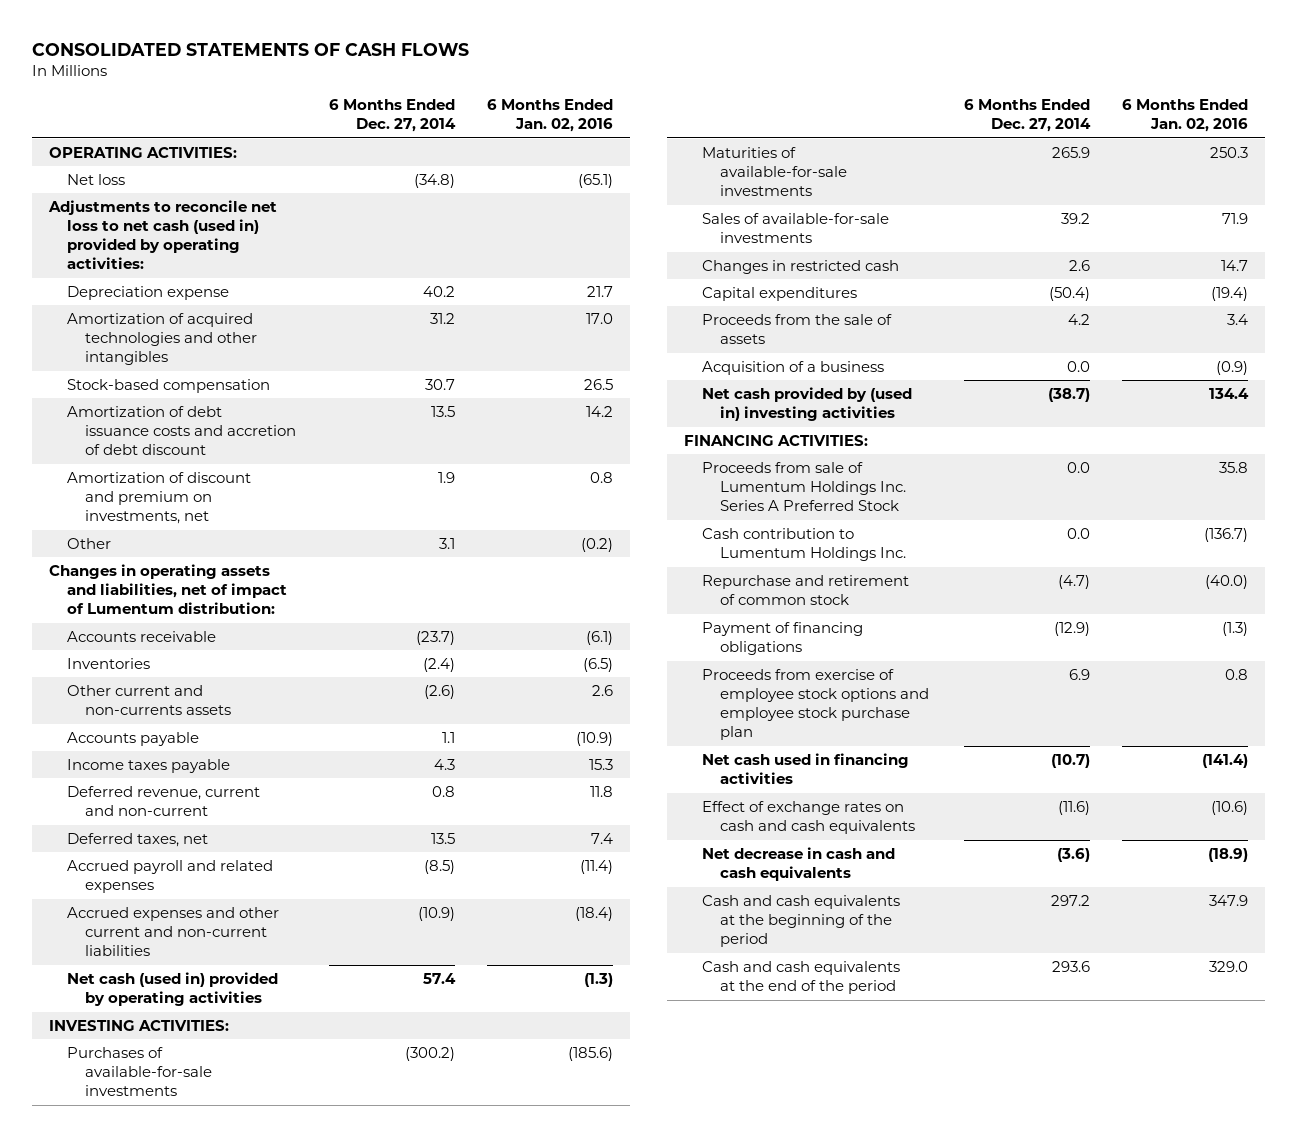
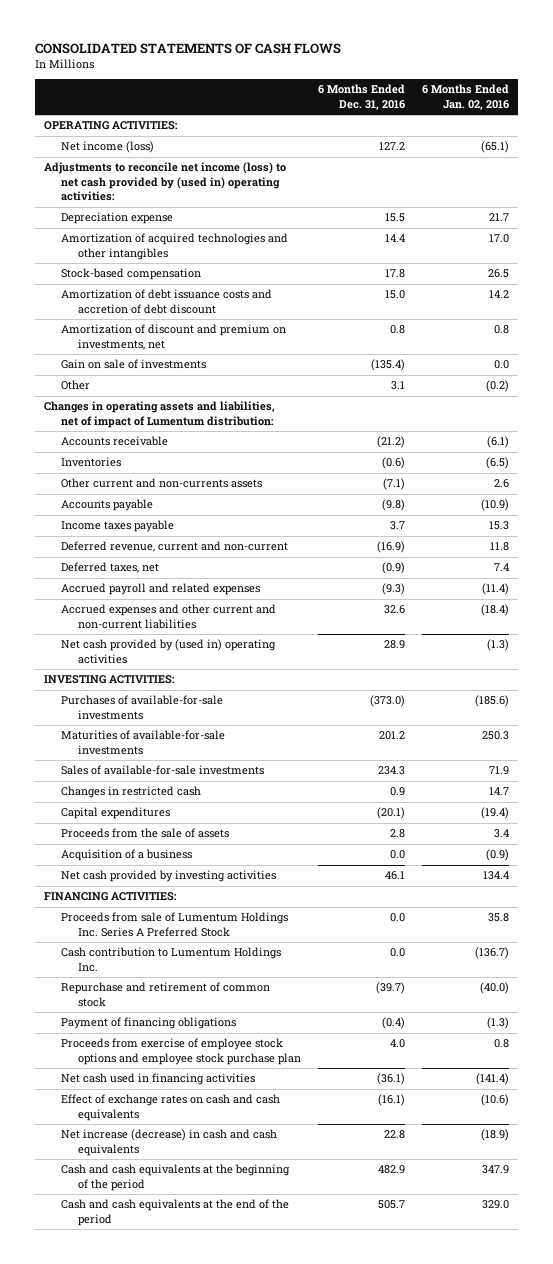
[328,99,456,133] 6 Months Ended Dec. 27, 2014 -> none
none -> [318,84,406,110] 6 Months Ended Dec. 31, 2016
[66,174,125,186] Net loss -> [61,141,155,154] Net income (loss)
[47,200,277,270] Adjustments to reconcile net loss to net cash (used in) provided by operating activities: -> [43,162,286,202] Adjustments to reconcile net income (loss) to net cash provided by (used in) operating activities:
none -> [61,359,207,370] Gain on sale of investments
[66,972,278,1007] Net cash (used in) provided by operating activities -> [61,639,277,664] Net cash provided by (used in) operating activities
[701,387,912,422] Net cash provided by (used in) investing activities -> [61,870,277,883] Net cash provided by investing activities
[701,847,895,882] Net decrease in cash and cash equivalents -> [61,1129,278,1156] Net increase (decrease) in cash and cash equivalents

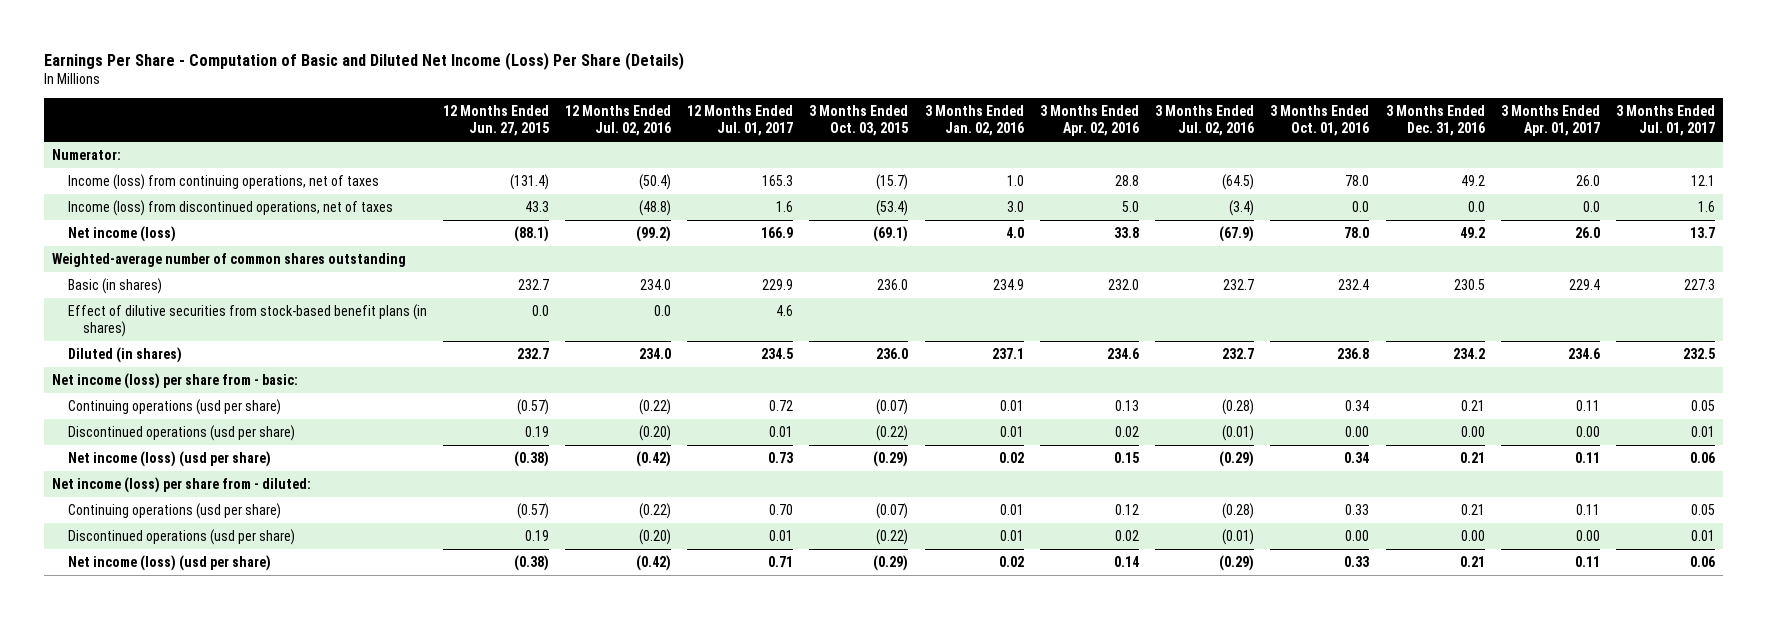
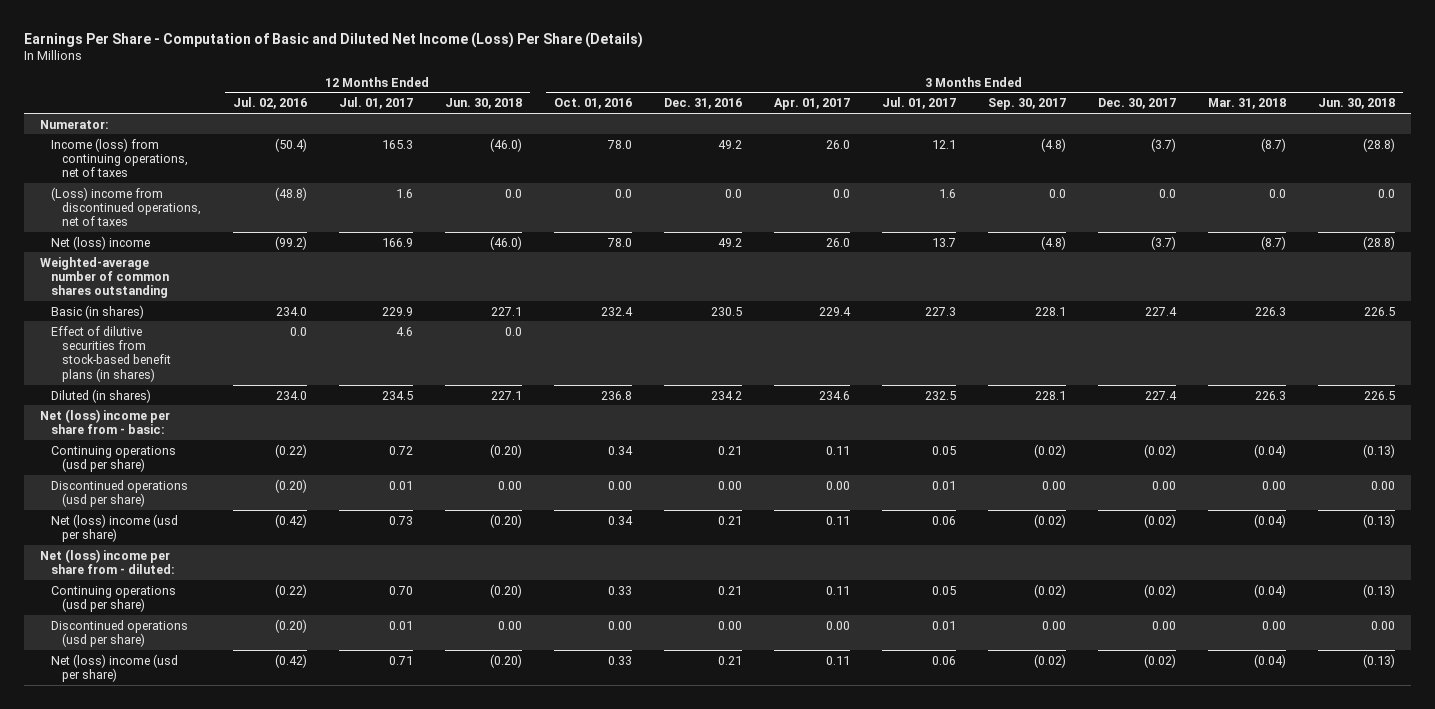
[442,105,549,137] 12 Months Ended Jun. 27, 2015 -> none
[809,105,909,137] 3 Months Ended Oct. 03, 2015 -> none
[924,105,1024,137] 3 Months Ended Jan. 02, 2016 -> none
[1039,105,1139,137] 3 Months Ended Apr. 02, 2016 -> none
[1155,105,1255,137] 3 Months Ended Jul. 02, 2016 -> none
none -> [444,98,522,110] Jun. 30, 2018
none -> [987,98,1066,111] Sep. 30, 2017
none -> [1097,98,1176,110] Dec. 30, 2017
none -> [1207,98,1286,110] Mar. 31, 2018
none -> [1317,98,1395,110] Jun. 30, 2018
[67,199,393,216] Income (loss) from discontinued operations, net of taxes -> [51,186,201,227] (Loss) income from discontinued operations, net of taxes
[67,225,176,242] Net income (loss) -> [51,235,151,250] Net (loss) income
[52,372,299,389] Net income (loss) per share from - basic: -> [40,408,171,434] Net (loss) income per share from - basic:
[67,450,271,467] Net income (loss) (usd per share) -> [51,513,179,542] Net (loss) income (usd per share)
[52,476,312,493] Net income (loss) per share from - diluted: -> [40,548,176,574] Net (loss) income per share from - diluted:
[67,554,271,571] Net income (loss) (usd per share) -> [51,653,179,682] Net (loss) income (usd per share)

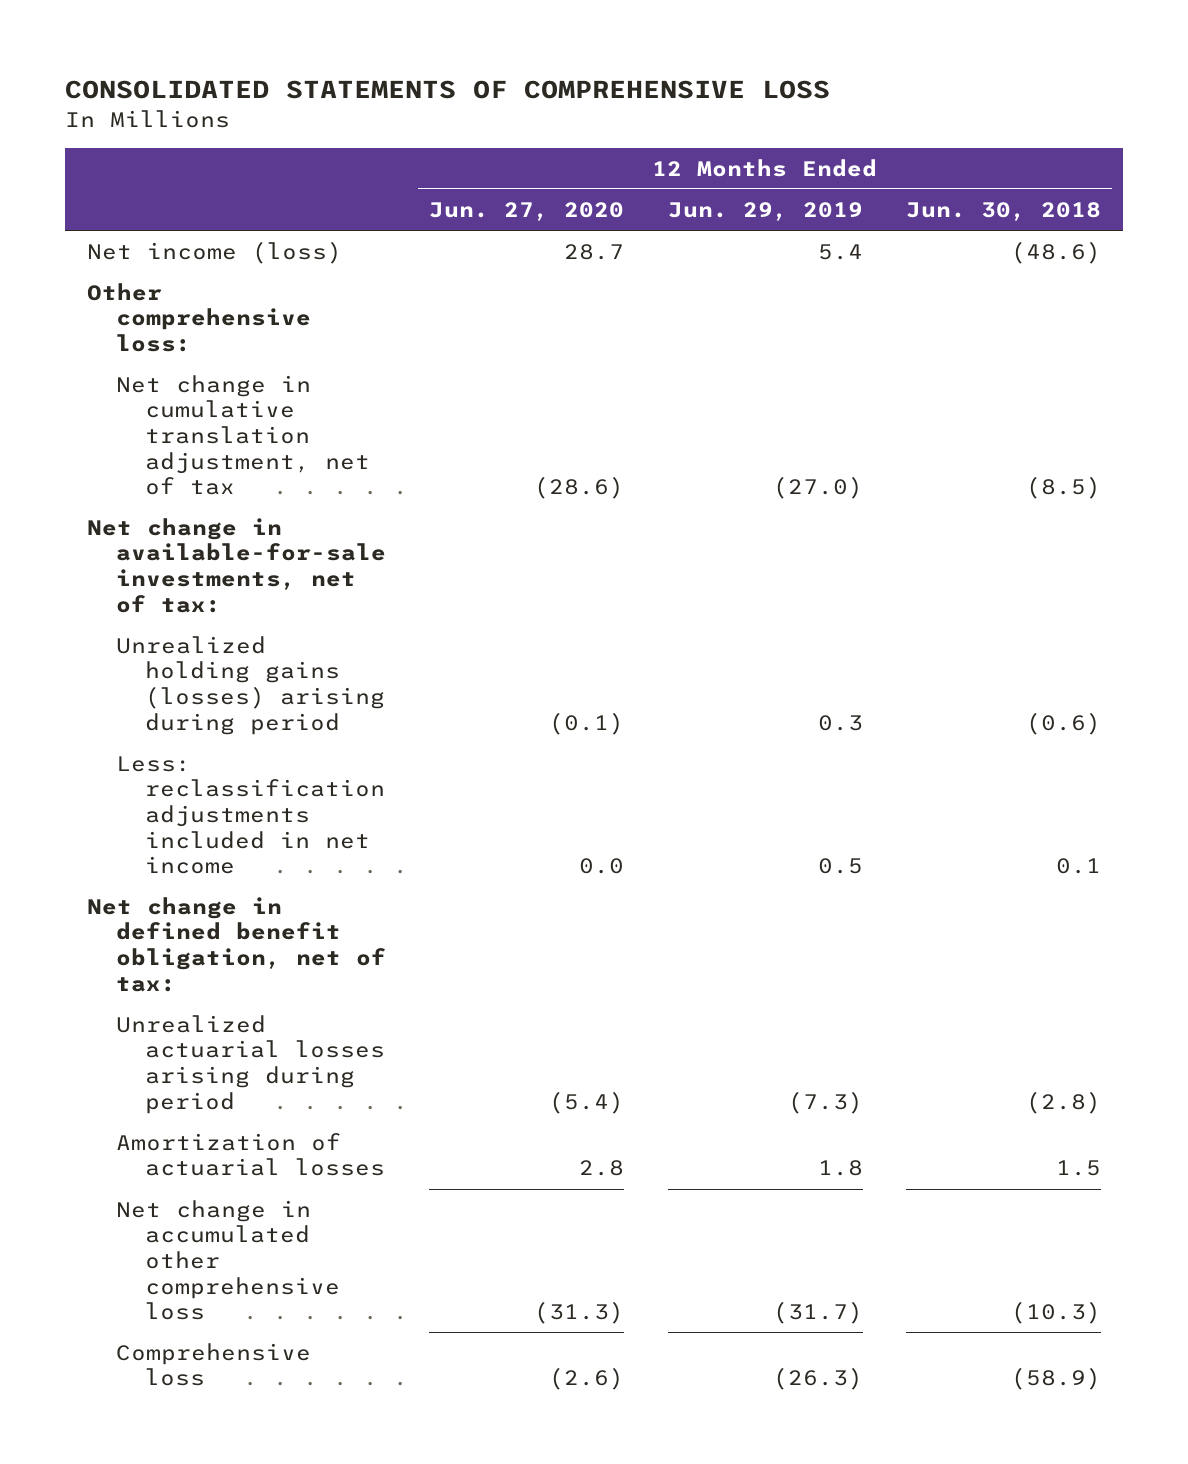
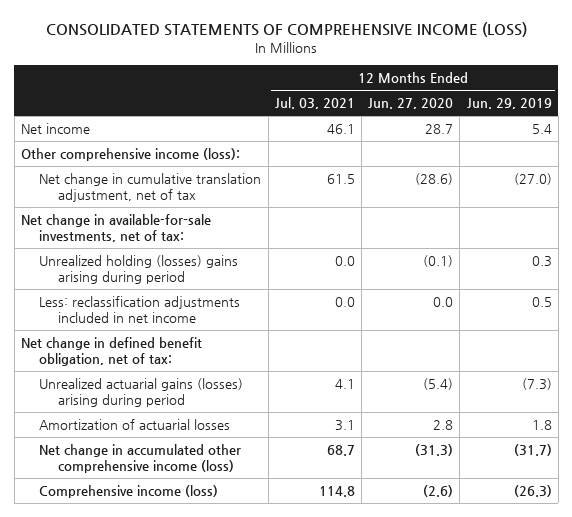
[65,80,831,100] CONSOLIDATED STATEMENTS OF COMPREHENSIVE LOSS -> [46,22,528,38] CONSOLIDATED STATEMENTS OF COMPREHENSIVE INCOME (LOSS)
[905,201,1101,221] Jun. 30, 2018 -> none
none -> [274,97,355,110] Jul. 03, 2021
[86,240,342,264] Net income (loss) -> [20,123,90,135] Net income
[86,282,311,353] Other comprehensive loss: -> [20,148,240,162] Other comprehensive income (loss):
[115,635,385,735] Unrealized holding gains (losses) arising during period -> [39,255,239,285] Unrealized holding (losses) gains arising during period
[115,1014,385,1114] Unrealized actuarial losses arising during period -> [39,378,244,408] Unrealized actuarial gains (losses) arising during period
[115,1199,340,1321] Net change in accumulated other comprehensive loss -> [39,444,242,474] Net change in accumulated other comprehensive income (loss)
[115,1342,311,1387] Comprehensive loss -> [39,485,219,499] Comprehensive income (loss)

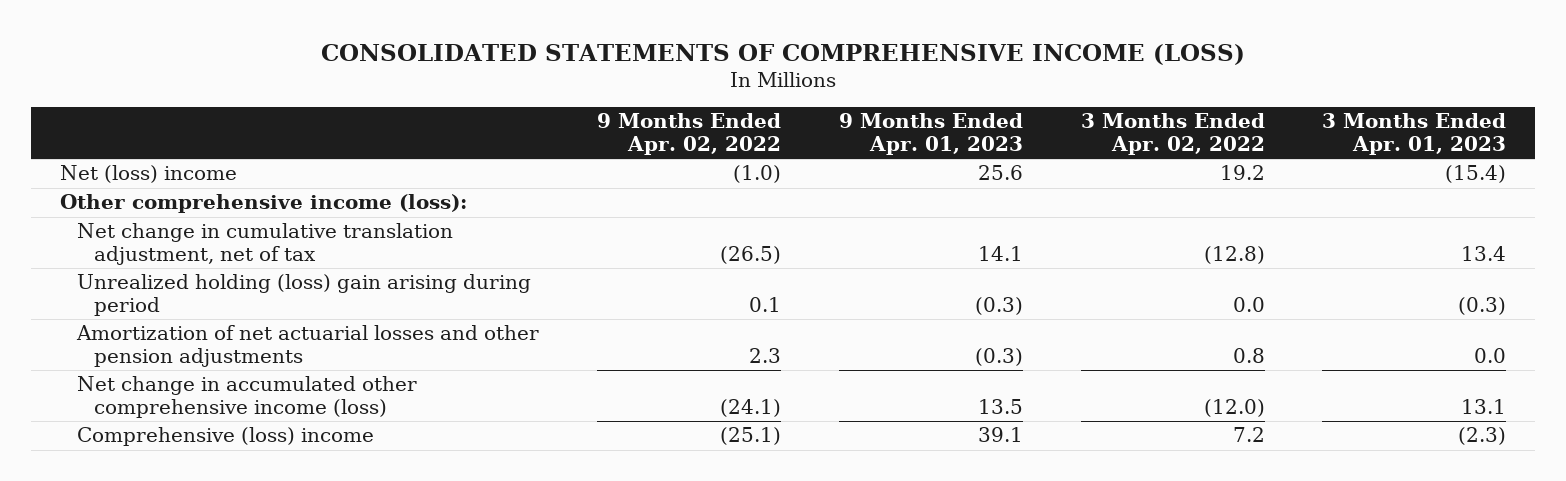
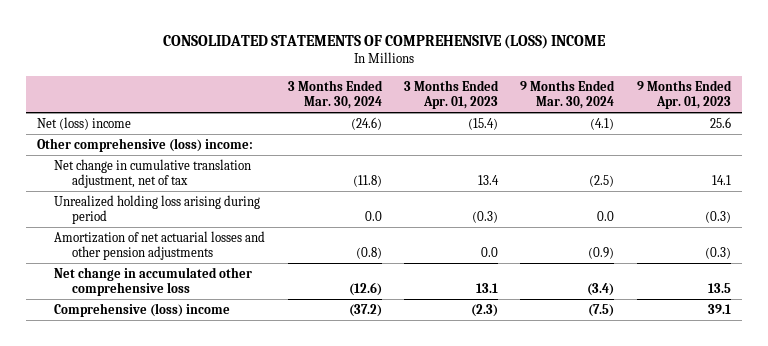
[321,43,1246,65] CONSOLIDATED STATEMENTS OF COMPREHENSIVE INCOME (LOSS) -> [162,34,606,49] CONSOLIDATED STATEMENTS OF COMPREHENSIVE (LOSS) INCOME
[596,113,781,155] 9 Months Ended Apr. 02, 2022 -> none
[1080,113,1265,155] 3 Months Ended Apr. 02, 2022 -> none
none -> [287,79,383,109] 3 Months Ended Mar. 30, 2024
none -> [520,79,616,109] 9 Months Ended Mar. 30, 2024
[59,194,467,214] Other comprehensive income (loss): -> [37,137,254,152] Other comprehensive (loss) income:
[77,274,532,317] Unrealized holding (loss) gain arising during period -> [54,194,261,224] Unrealized holding loss arising during period
[77,376,418,419] Net change in accumulated other comprehensive income (loss) -> [54,266,253,296] Net change in accumulated other comprehensive loss

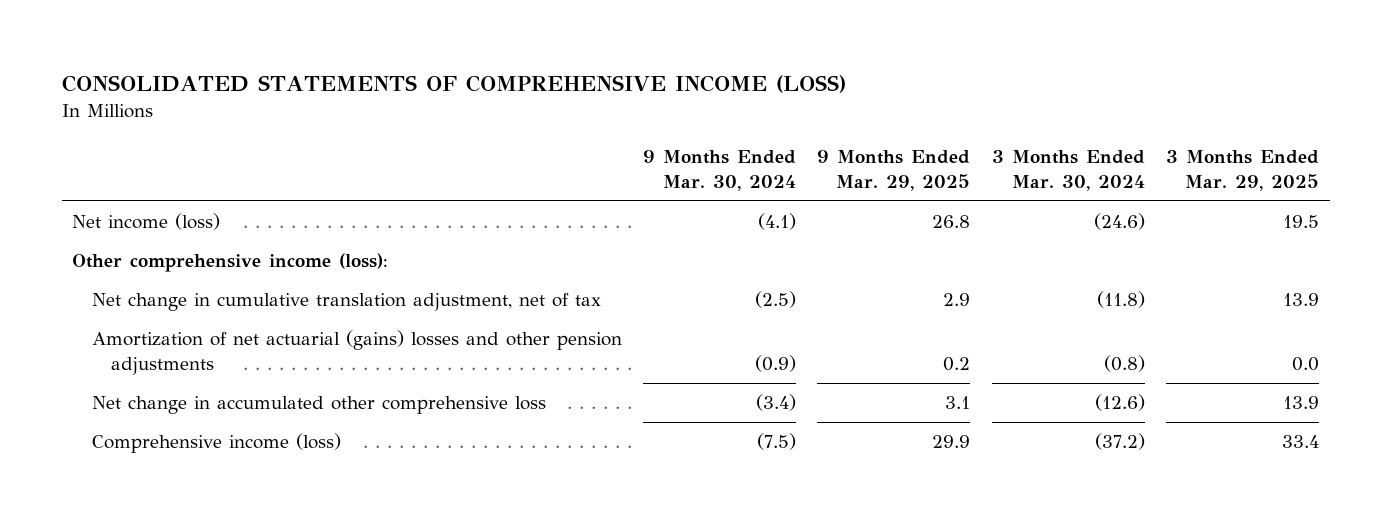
[162,34,606,49] CONSOLIDATED STATEMENTS OF COMPREHENSIVE (LOSS) INCOME -> [61,75,846,94] CONSOLIDATED STATEMENTS OF COMPREHENSIVE INCOME (LOSS)
[404,79,500,109] 3 Months Ended Apr. 01, 2023 -> none
[636,79,732,109] 9 Months Ended Apr. 01, 2023 -> none
none -> [817,149,971,191] 9 Months Ended Mar. 29, 2025
none -> [1166,149,1320,191] 3 Months Ended Mar. 29, 2025
[37,116,132,130] Net (loss) income -> [72,213,221,231] Net income (loss)
[37,137,254,152] Other comprehensive (loss) income: -> [72,253,389,273] Other comprehensive income (loss):
[54,194,261,224] Unrealized holding loss arising during period -> none
[54,230,266,260] Amortization of net actuarial losses and other pension adjustments -> [91,330,622,376] Amortization of net actuarial (gains) losses and other pension adjustments
[54,302,231,317] Comprehensive (loss) income -> [91,433,341,454] Comprehensive income (loss)

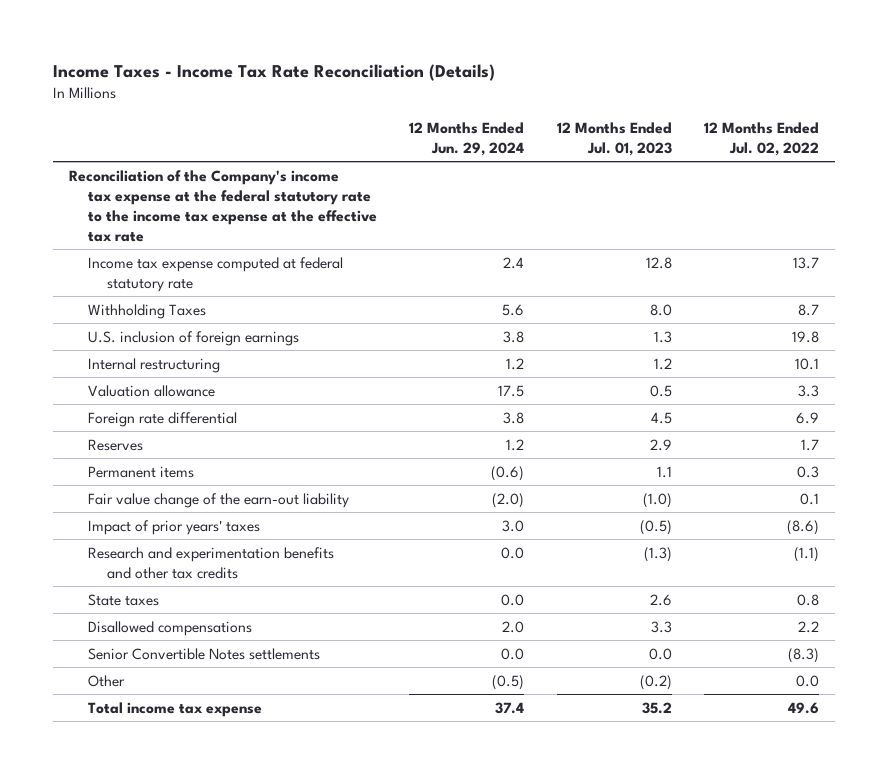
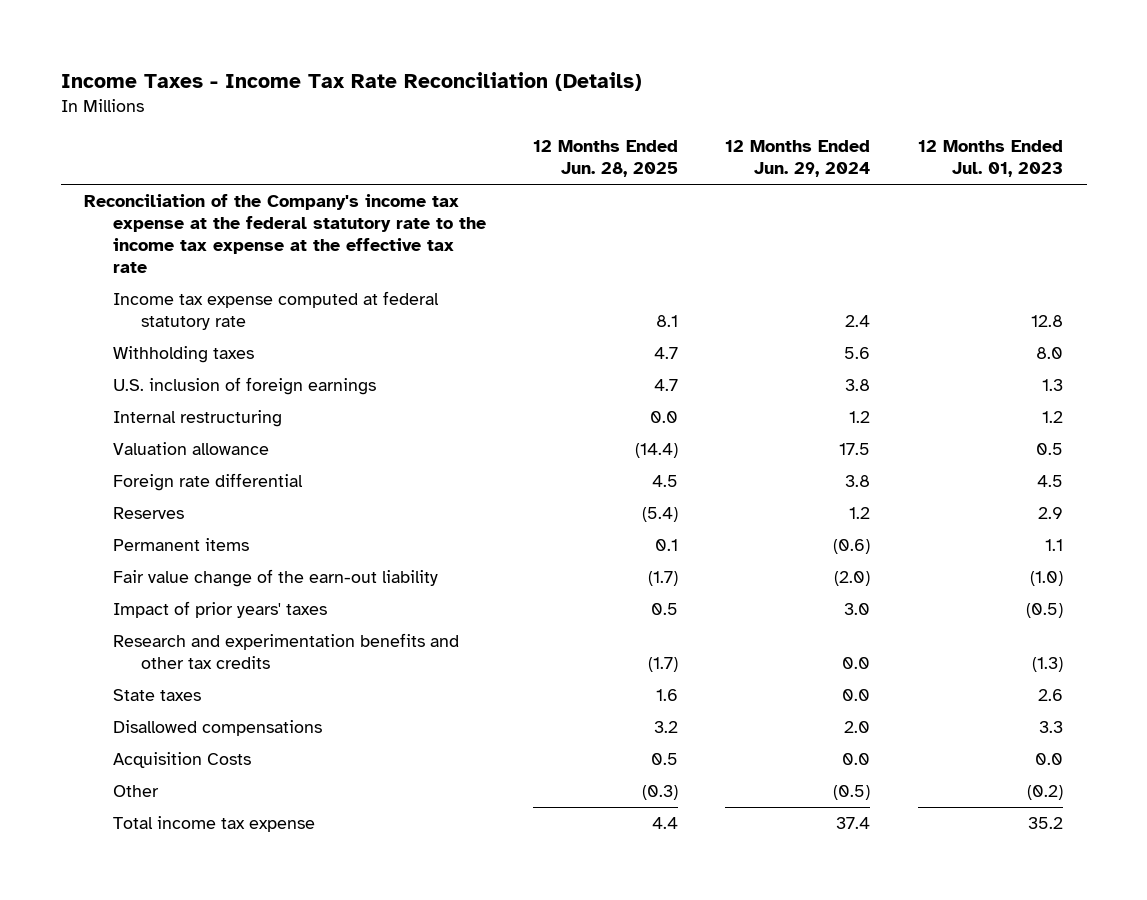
[704,121,820,156] 12 Months Ended Jul. 02, 2022 -> none
none -> [533,140,679,178] 12 Months Ended Jun. 28, 2025
[87,303,206,319] Withholding Taxes -> [112,346,254,364] Withholding taxes
[87,647,320,660] Senior Convertible Notes settlements -> none
none -> [112,752,251,769] Acquisition Costs

